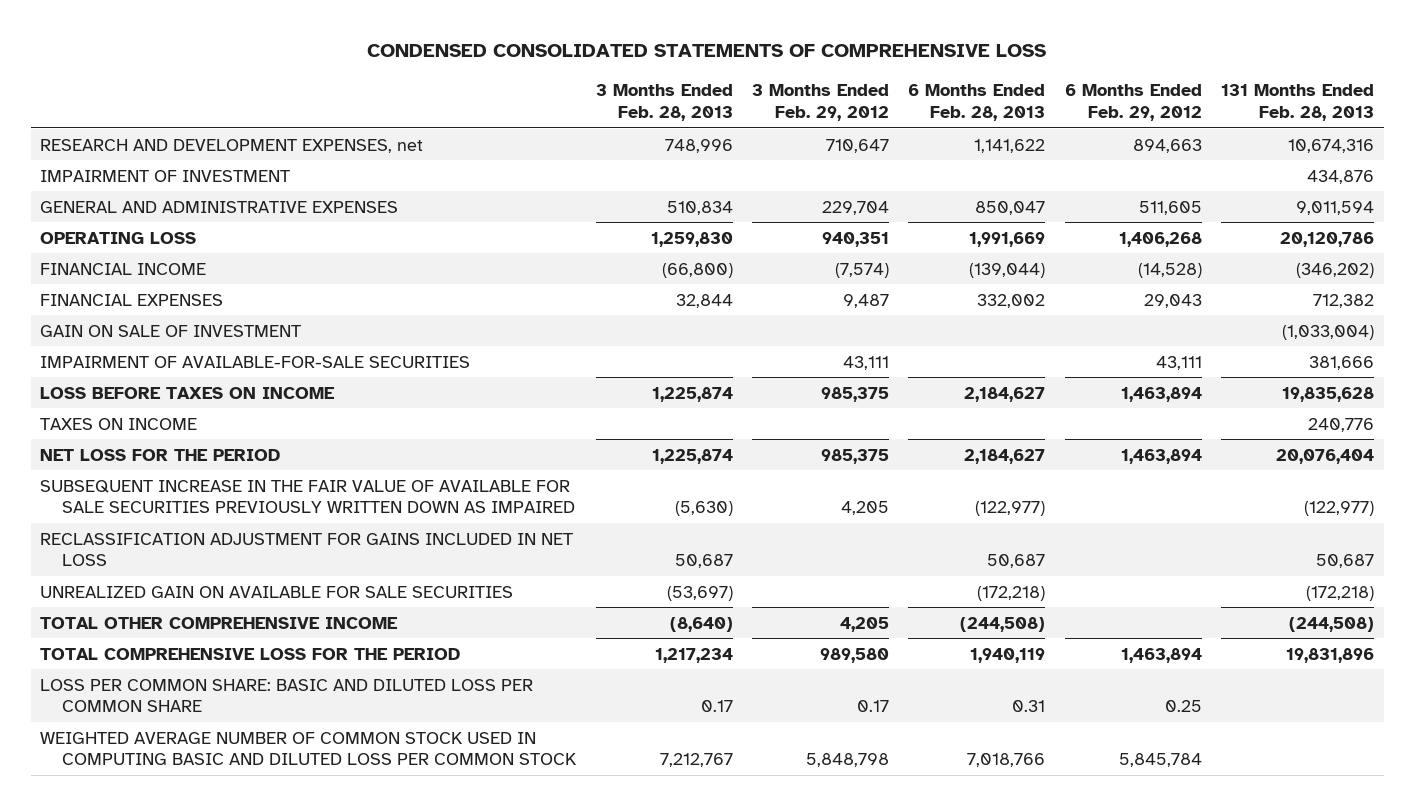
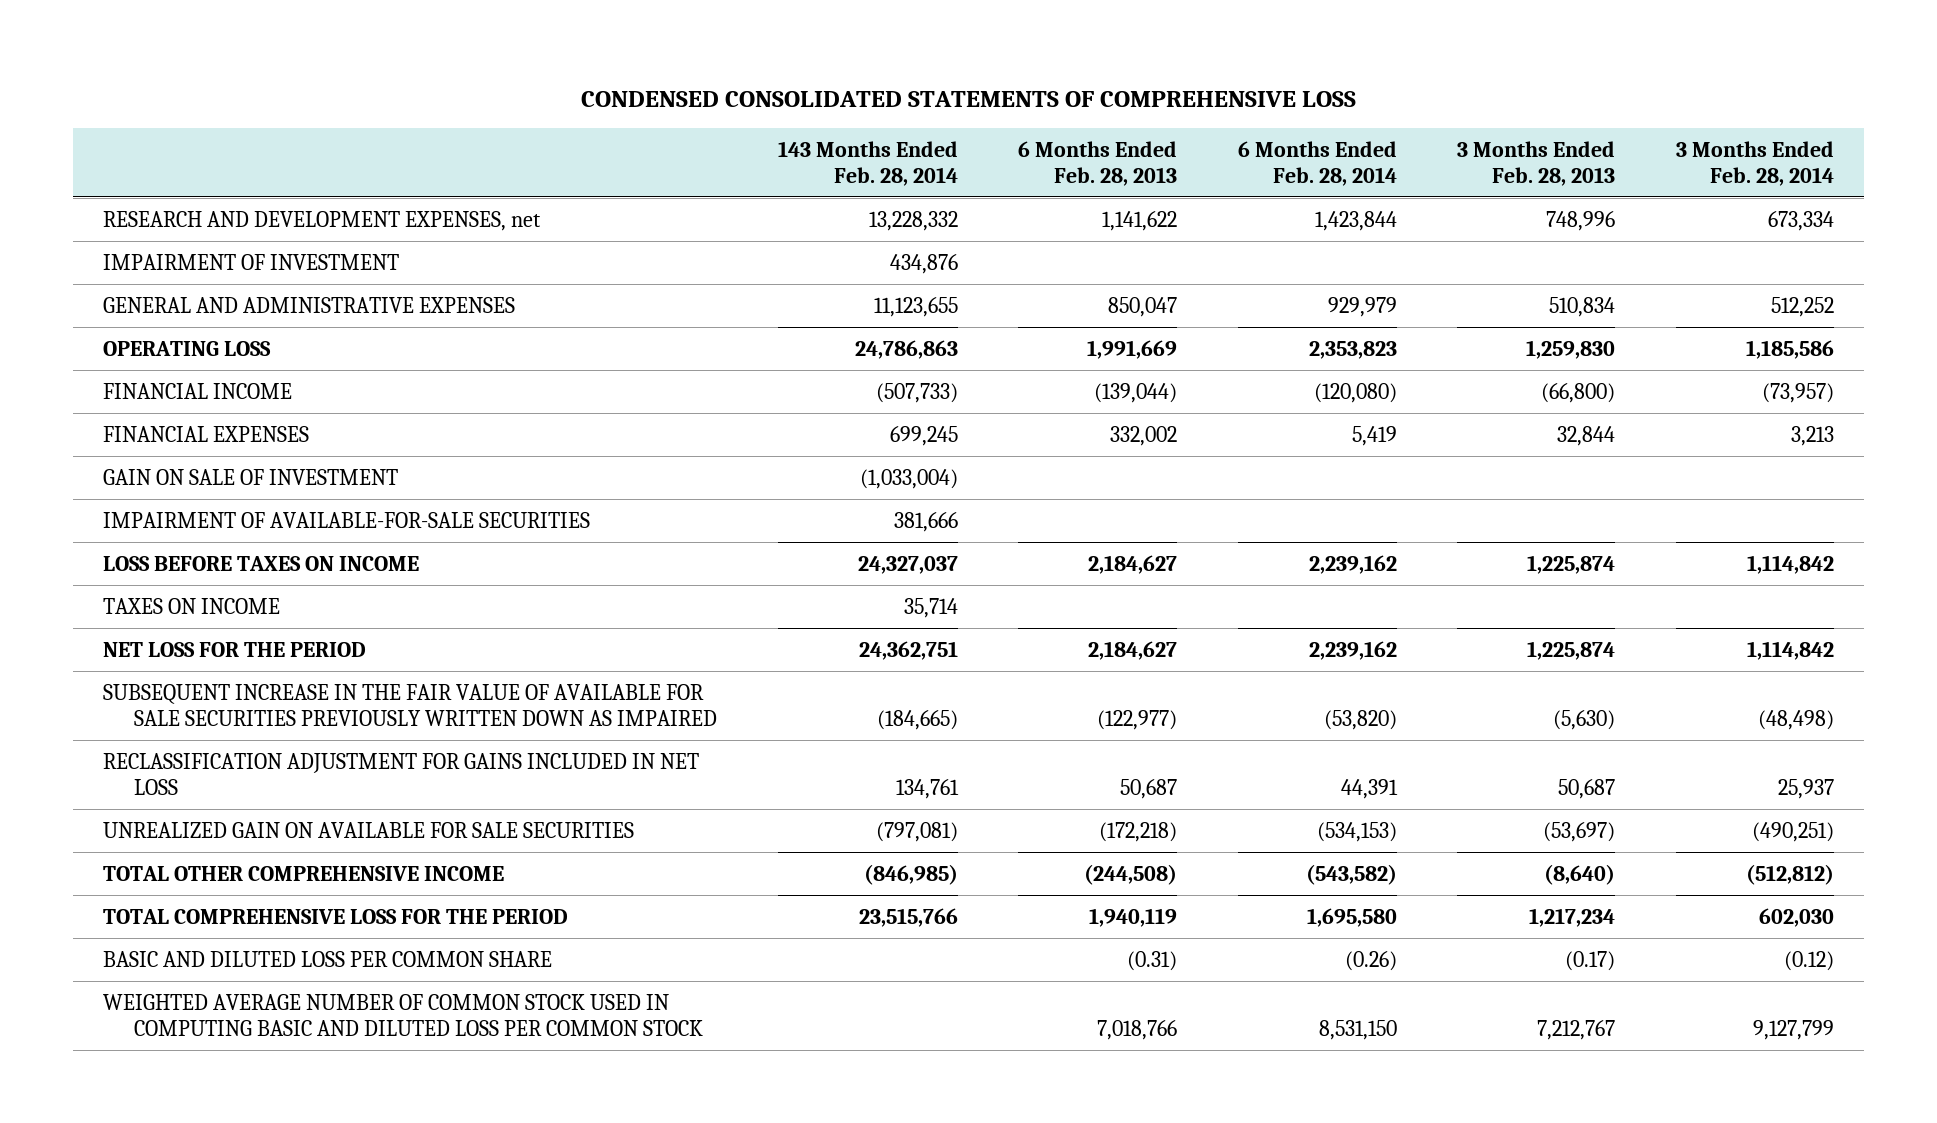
[751,84,889,121] 3 Months Ended Feb. 29, 2012 -> none
[1064,84,1202,121] 6 Months Ended Feb. 29, 2012 -> none
[1220,84,1374,121] 131 Months Ended Feb. 28, 2013 -> none
none -> [777,140,958,186] 143 Months Ended Feb. 28, 2014
none -> [1237,140,1397,186] 6 Months Ended Feb. 28, 2014
none -> [1675,140,1834,186] 3 Months Ended Feb. 28, 2014
[40,678,534,713] LOSS PER COMMON SHARE: BASIC AND DILUTED LOSS PER COMMON SHARE -> [103,950,553,967] BASIC AND DILUTED LOSS PER COMMON SHARE
[700,700,733,713] 0.17 -> [1565,950,1616,971] (0.17)
[1012,700,1046,713] 0.31 -> [1127,950,1178,971] (0.31)

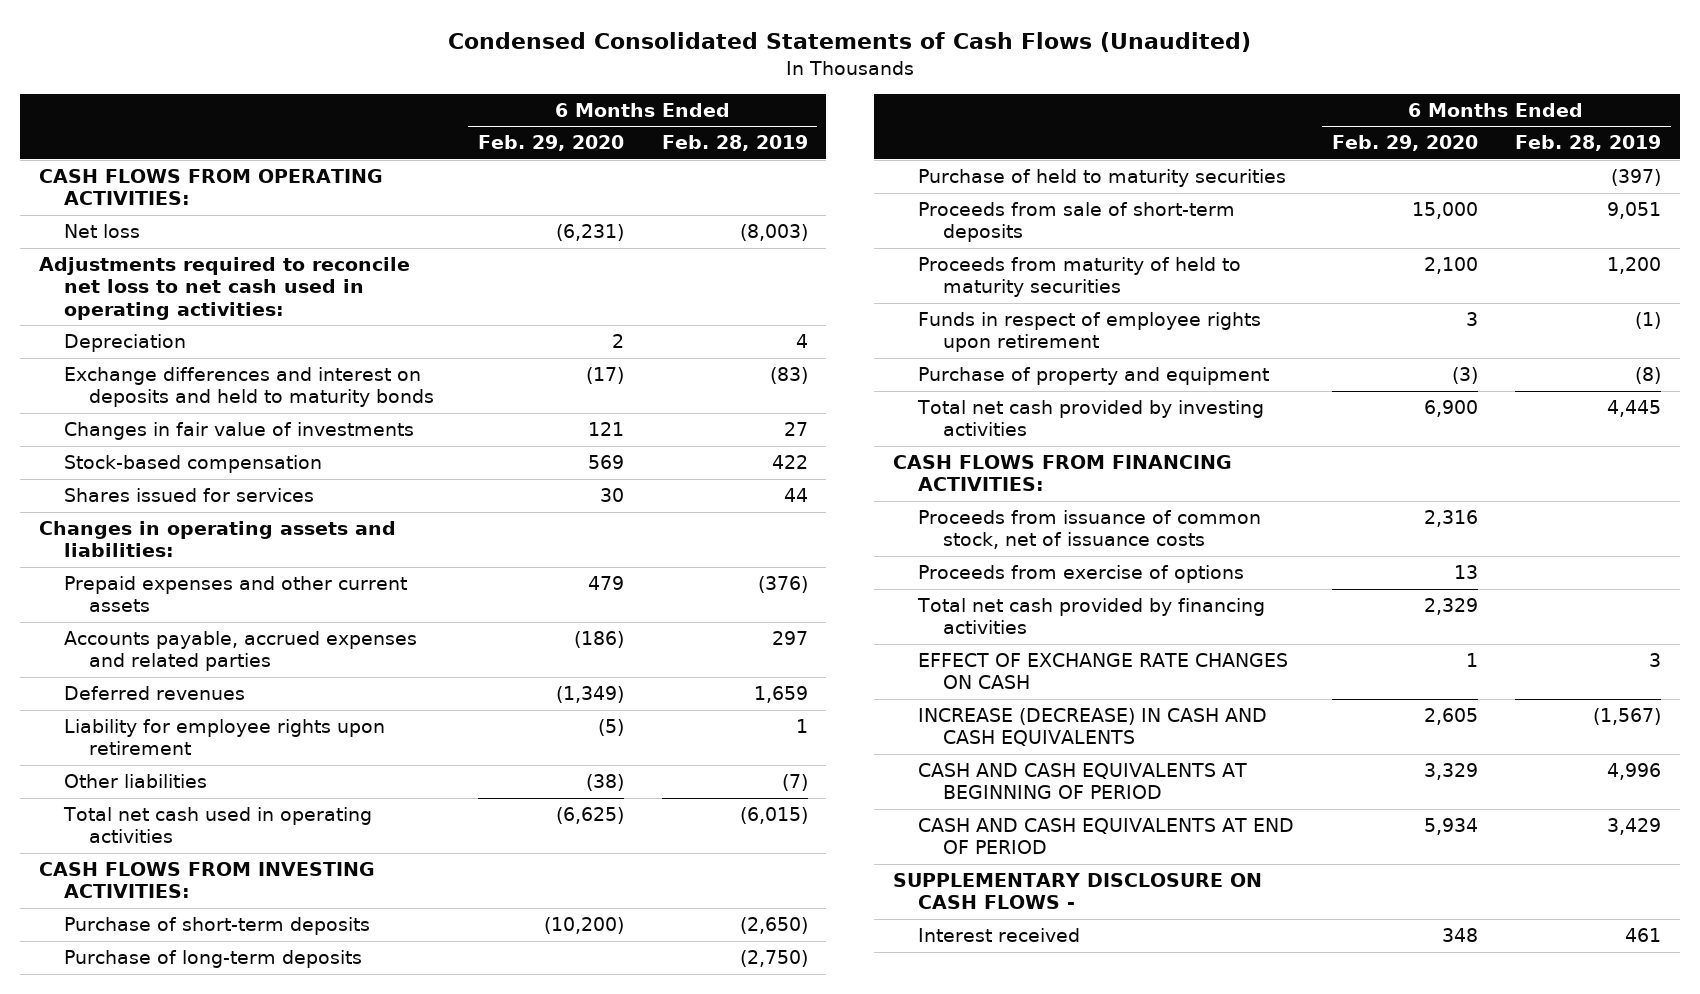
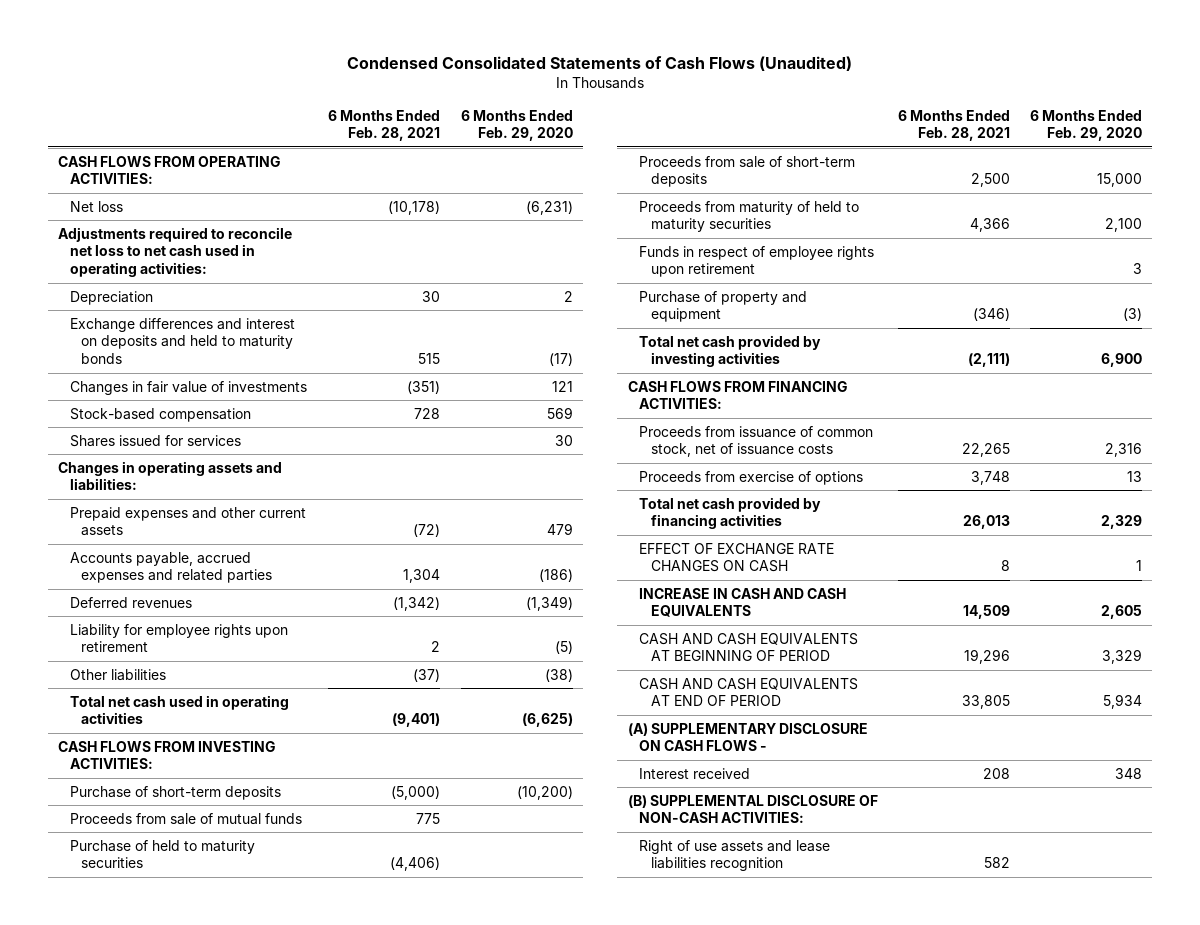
[661,135,808,152] Feb. 28, 2019 -> none
none -> [328,109,441,142] 6 Months Ended Feb. 28, 2021
[64,950,363,969] Purchase of long-term deposits -> none
none -> [69,812,302,825] Proceeds from sale of mutual funds
[917,708,1267,747] INCREASE (DECREASE) IN CASH AND CASH EQUIVALENTS -> [639,587,847,618] INCREASE IN CASH AND CASH EQUIVALENTS
[892,873,1262,910] SUPPLEMENTARY DISCLOSURE ON CASH FLOWS - -> [627,722,868,752] (A) SUPPLEMENTARY DISCLOSURE ON CASH FLOWS -
none -> [627,794,878,824] (B) SUPPLEMENTAL DISCLOSURE OF NON-CASH ACTIVITIES:
none -> [639,839,831,872] Right of use assets and lease liabilities recognition

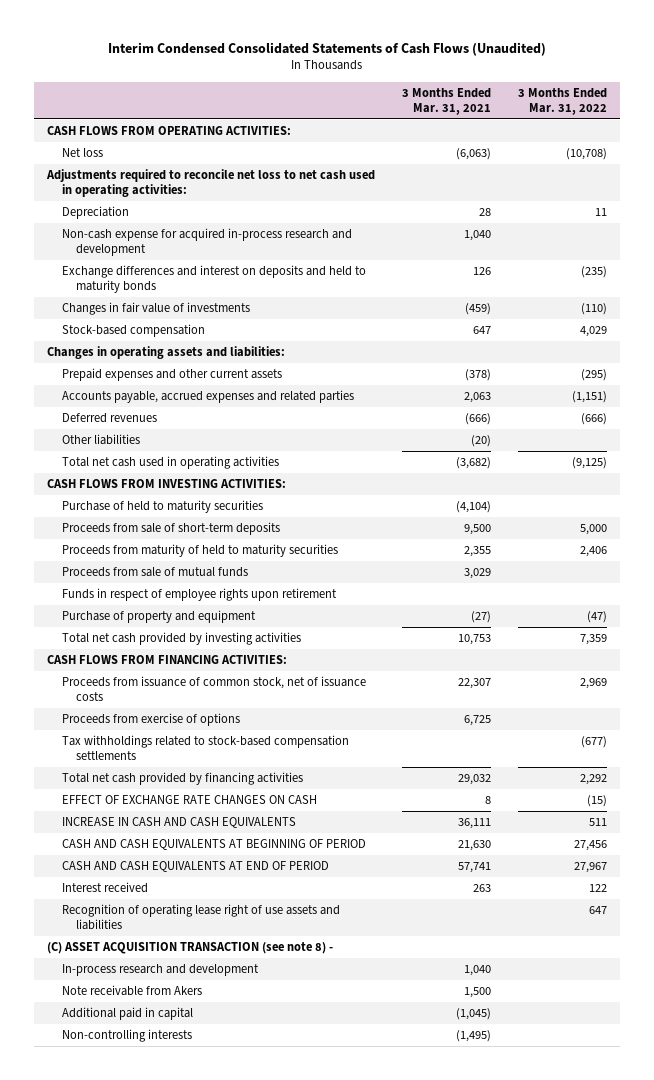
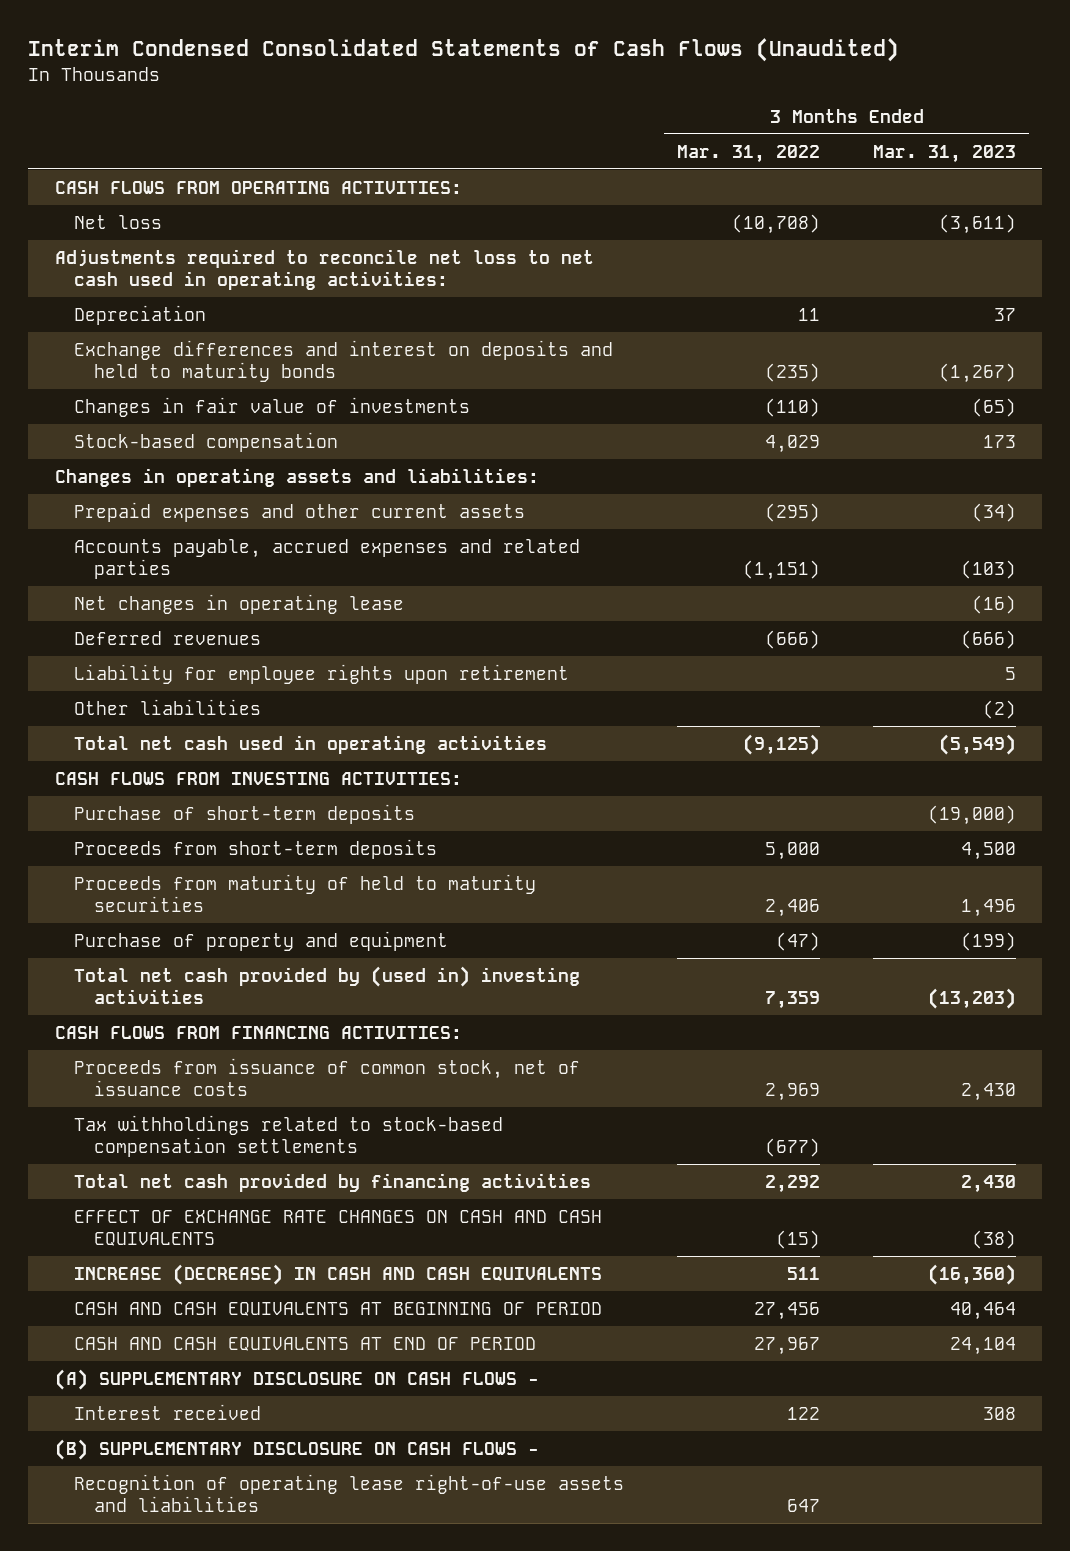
[402,87,492,115] 3 Months Ended Mar. 31, 2021 -> none
none -> [872,144,1016,163] Mar. 31, 2023
[61,228,352,257] Non-cash expense for acquired in-process research and development -> none
none -> [74,593,405,614] Net changes in operating lease
none -> [74,663,570,684] Liability for employee rights upon retirement
[61,500,263,514] Purchase of held to maturity securities -> none
none -> [74,803,416,824] Purchase of short-term deposits
[61,522,280,536] Proceeds from sale of short-term deposits -> [74,838,438,859] Proceeds from short-term deposits
[61,567,248,578] Proceeds from sale of mutual funds -> none
[61,588,337,602] Funds in respect of employee rights upon retirement -> none
[61,632,301,646] Total net cash provided by investing activities -> [74,965,581,1004] Total net cash provided by (used in) investing activities
[61,713,240,727] Proceeds from exercise of options -> none
[61,795,317,805] EFFECT OF EXCHANGE RATE CHANGES ON CASH -> [74,1209,603,1246] EFFECT OF EXCHANGE RATE CHANGES ON CASH AND CASH EQUIVALENTS
[61,817,296,829] INCREASE IN CASH AND CASH EQUIVALENTS -> [74,1263,603,1285] INCREASE (DECREASE) IN CASH AND CASH EQUIVALENTS
none -> [54,1368,539,1390] (A) SUPPLEMENTARY DISCLOSURE ON CASH FLOWS -
[47,942,334,955] (C) ASSET ACQUISITION TRANSACTION (see note 8) - -> none
[61,964,259,977] In-process research and development -> none
[61,985,202,997] Note receivable from Akers -> none
[61,1007,193,1021] Additional paid in capital -> none
[61,1029,192,1043] Non-controlling interests -> none
none -> [54,1438,539,1460] (B) SUPPLEMENTARY DISCLOSURE ON CASH FLOWS -
[61,904,340,931] Recognition of operating lease right of use assets and liabilities -> [74,1473,625,1512] Recognition of operating lease right-of-use assets and liabilities

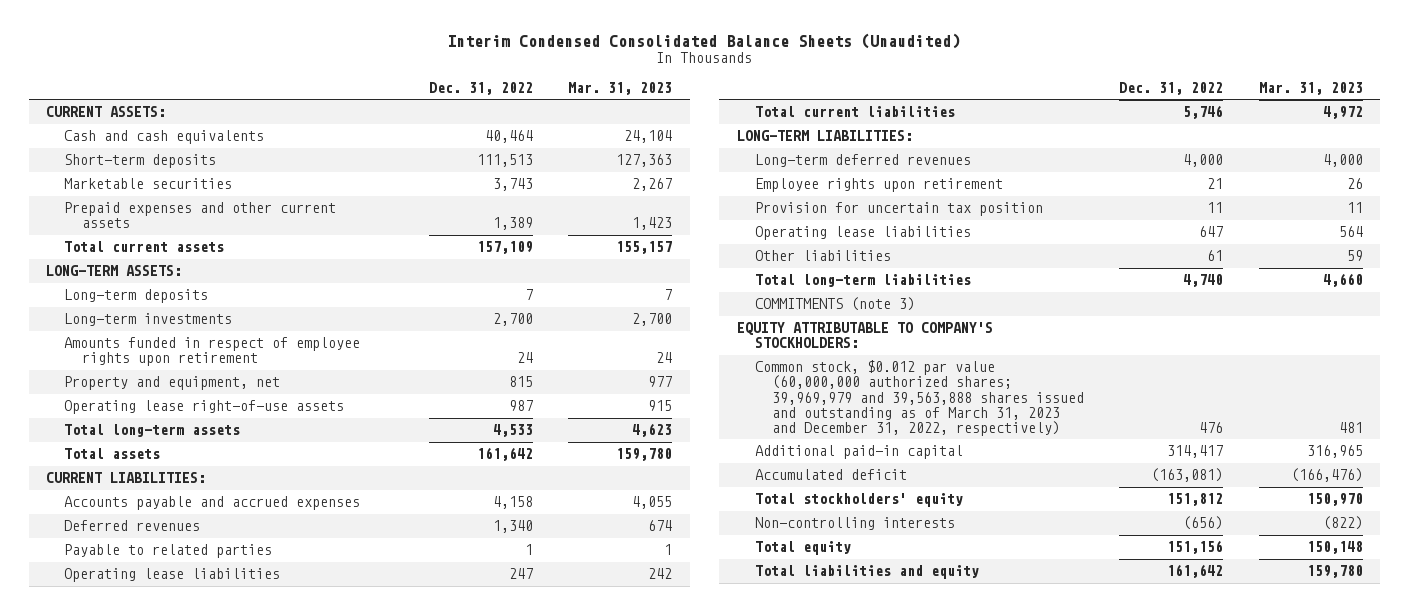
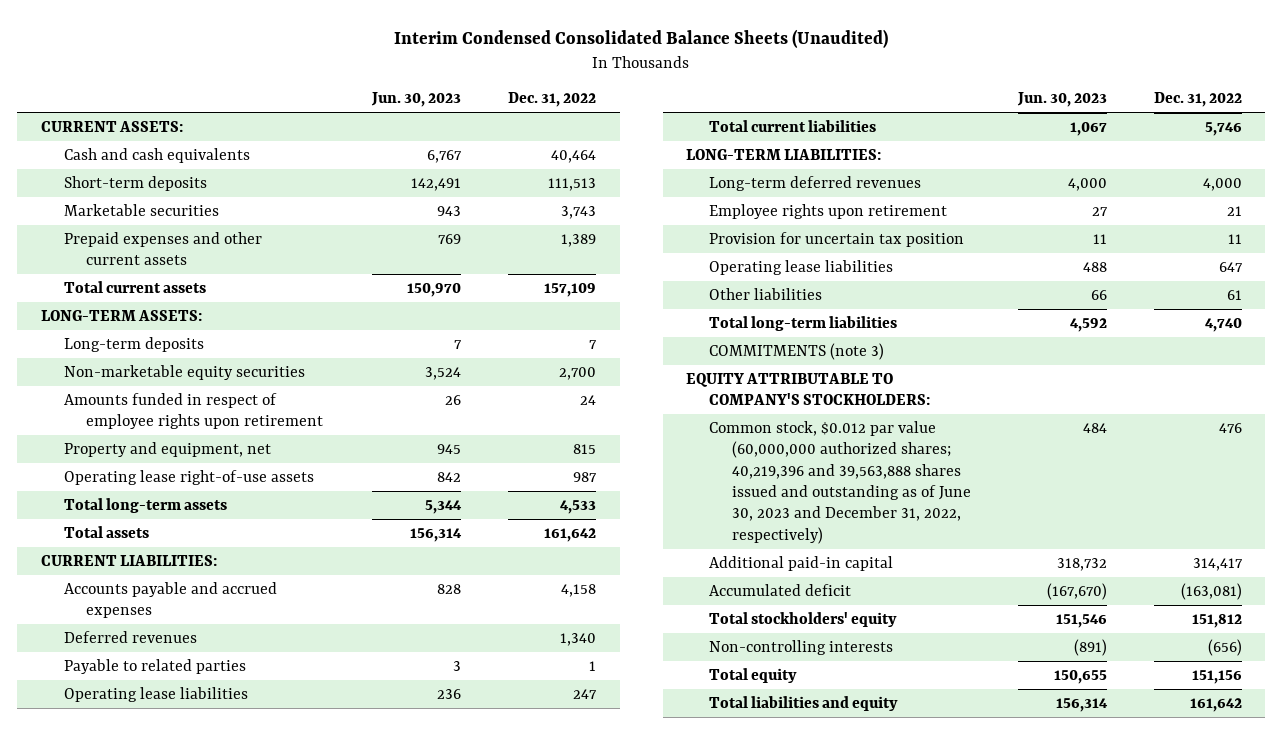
[567,81,672,95] Mar. 31, 2023 -> none
none -> [371,92,462,108] Jun. 30, 2023
[64,313,233,327] Long-term investments -> none
none -> [63,364,305,380] Non-marketable equity securities
[754,360,1085,436] Common stock, $0.012 par value (60,000,000 authorized shares; 39,969,979 and 39,563,888 shares issued and outstanding as of March 31, 2023 and December 31, 2022, respectively) -> [708,420,971,544] Common stock, $0.012 par value (60,000,000 authorized shares; 40,219,396 and 39,563,888 shares issued and outstanding as of June 30, 2023 and December 31, 2022, respectively)

